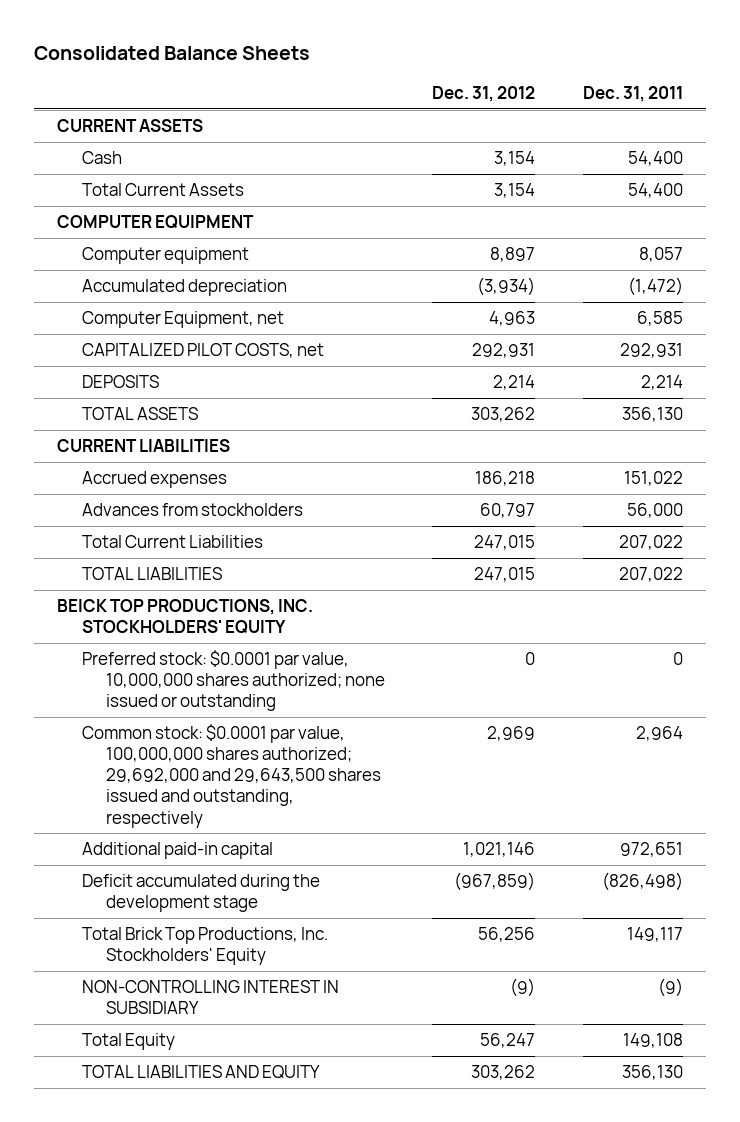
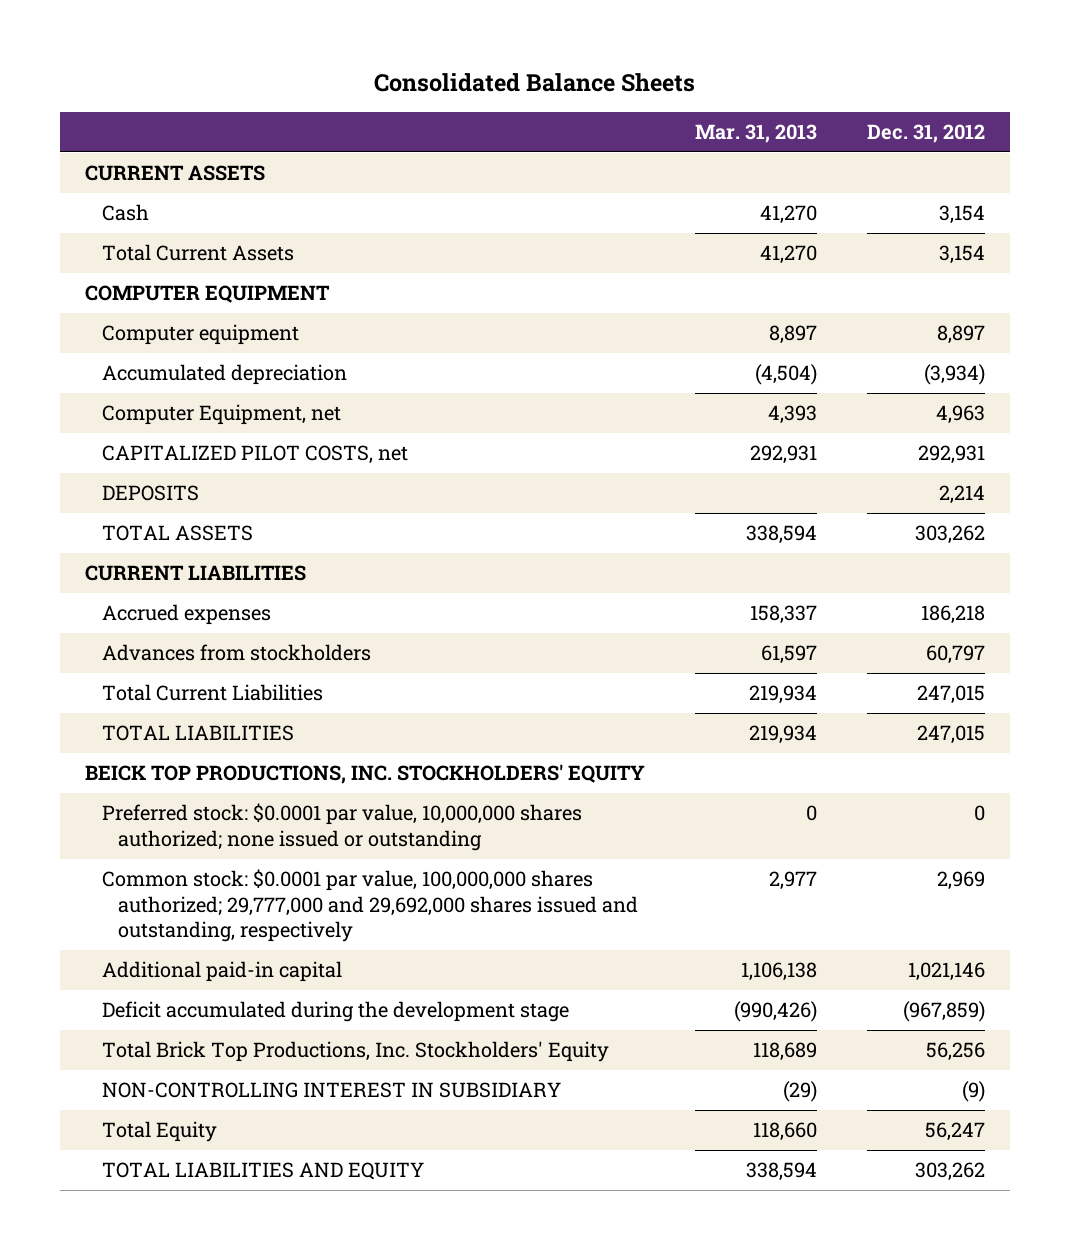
[582,86,683,103] Dec. 31, 2011 -> none
none -> [694,123,817,143] Mar. 31, 2013
[81,724,381,828] Common stock: $0.0001 par value, 100,000,000 shares authorized; 29,692,000 and 29,643,500 shares issued and outstanding, respectively -> [101,869,639,943] Common stock: $0.0001 par value, 100,000,000 shares authorized; 29,777,000 and 29,692,000 shares issued and outstanding, respectively

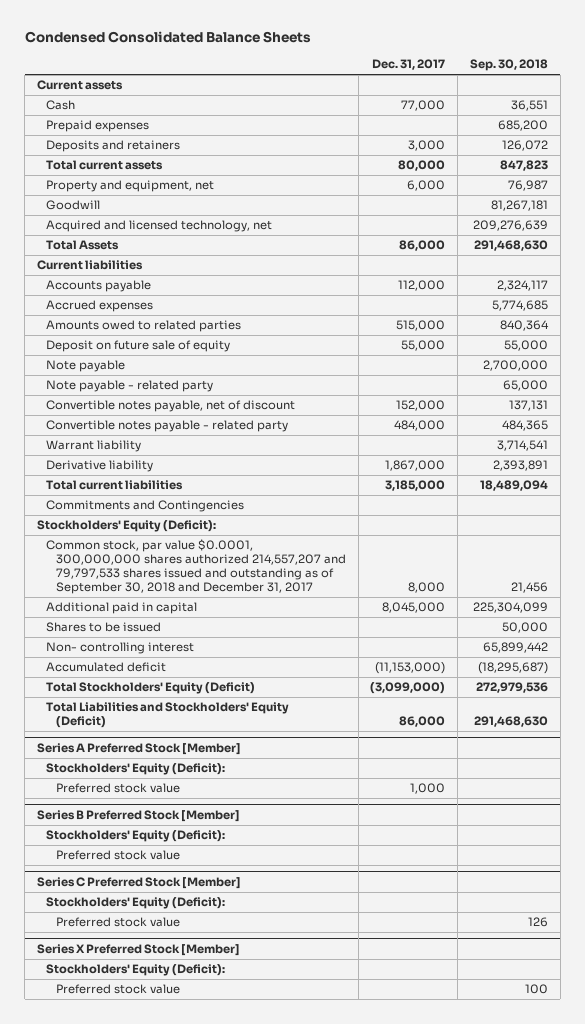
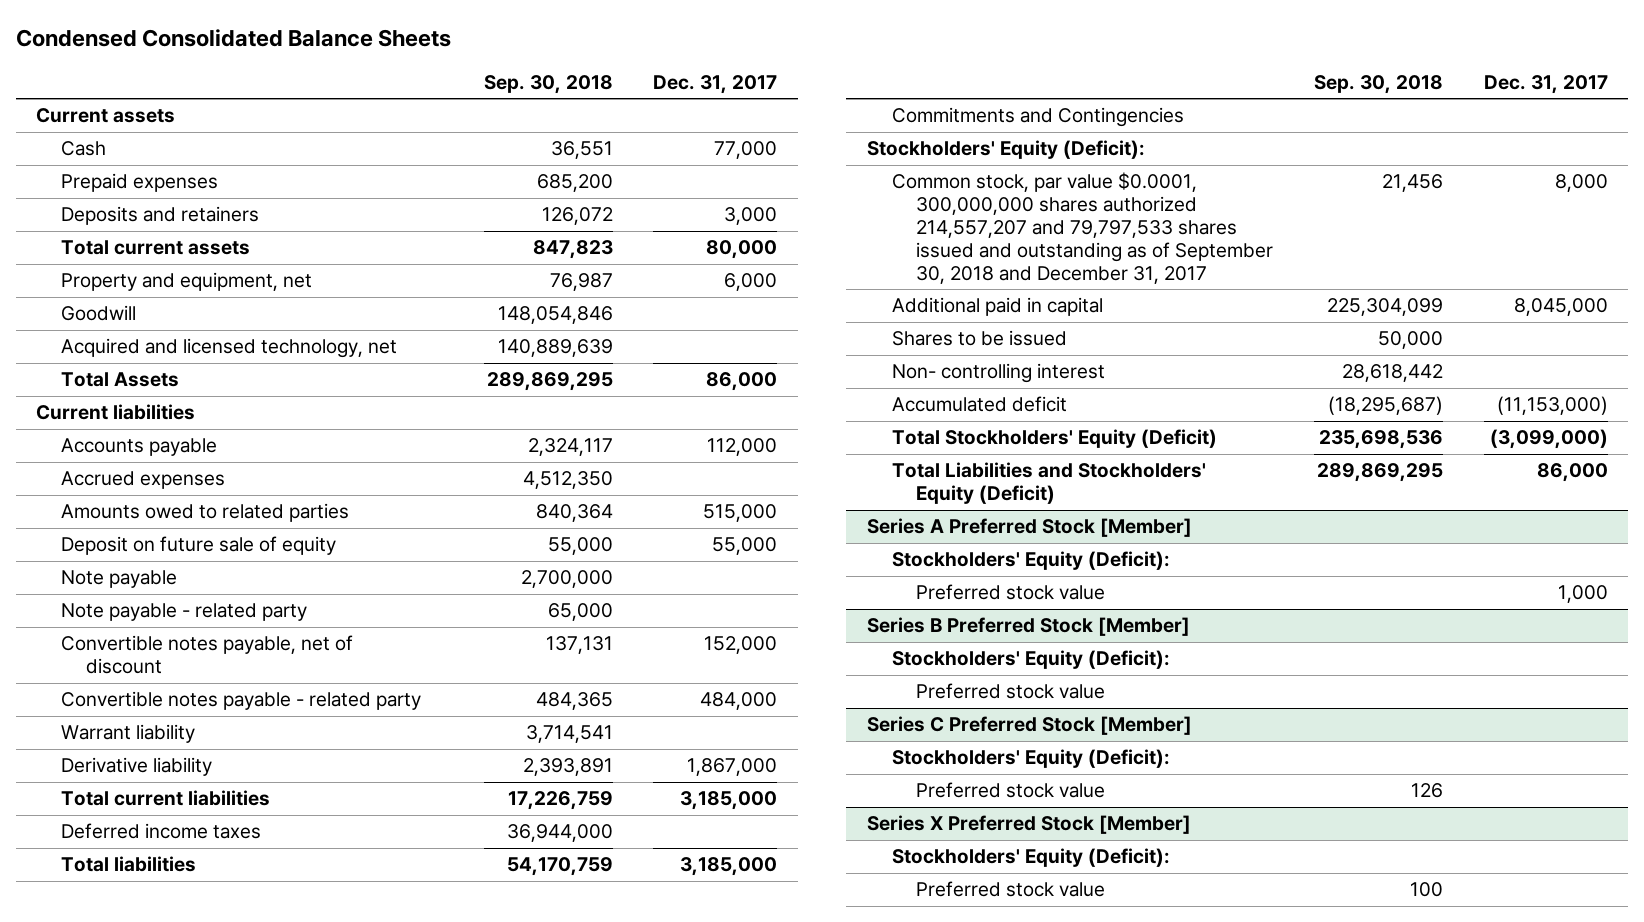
[491,200,549,212] 81,267,181 -> [497,306,613,325] 148,054,846
[473,220,549,232] 209,276,639 -> [497,339,613,358] 140,889,639
[474,240,549,252] 291,468,630 -> [486,372,613,392] 289,869,295
[492,300,549,312] 5,774,685 -> [522,471,613,490] 4,512,350
[480,480,549,492] 18,489,094 -> [507,791,613,811] 17,226,759
none -> [61,823,262,840] Deferred income taxes
none -> [61,856,197,873] Total liabilities
[483,642,549,654] 65,899,442 -> [1342,364,1444,383] 28,618,442
[476,682,549,694] 272,979,536 -> [1319,430,1444,450] 235,698,536
[474,716,549,728] 291,468,630 -> [1317,463,1444,483] 289,869,295

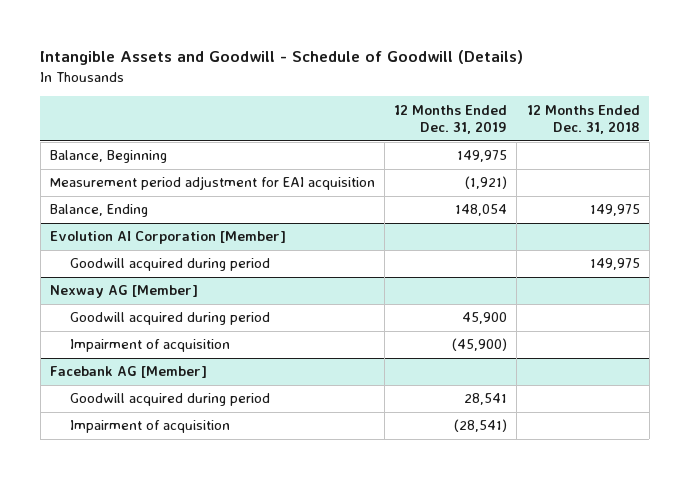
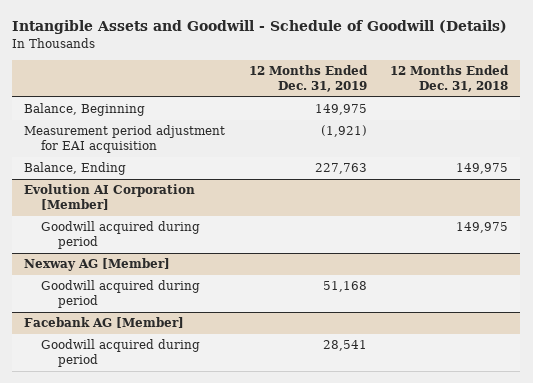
[455,204,508,217] 148,054 -> [314,163,367,175] 227,763
[70,339,231,353] Impairment of acquisition -> none
[462,312,508,325] 45,900 -> [322,281,367,293] 51,168
[70,420,231,434] Impairment of acquisition -> none

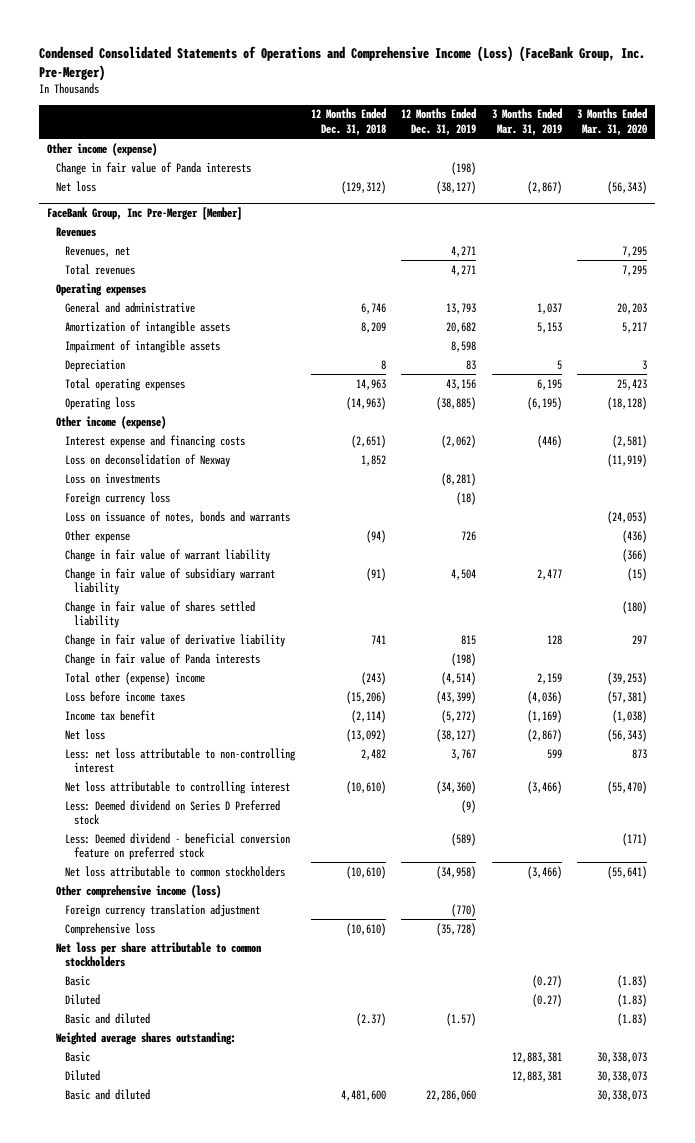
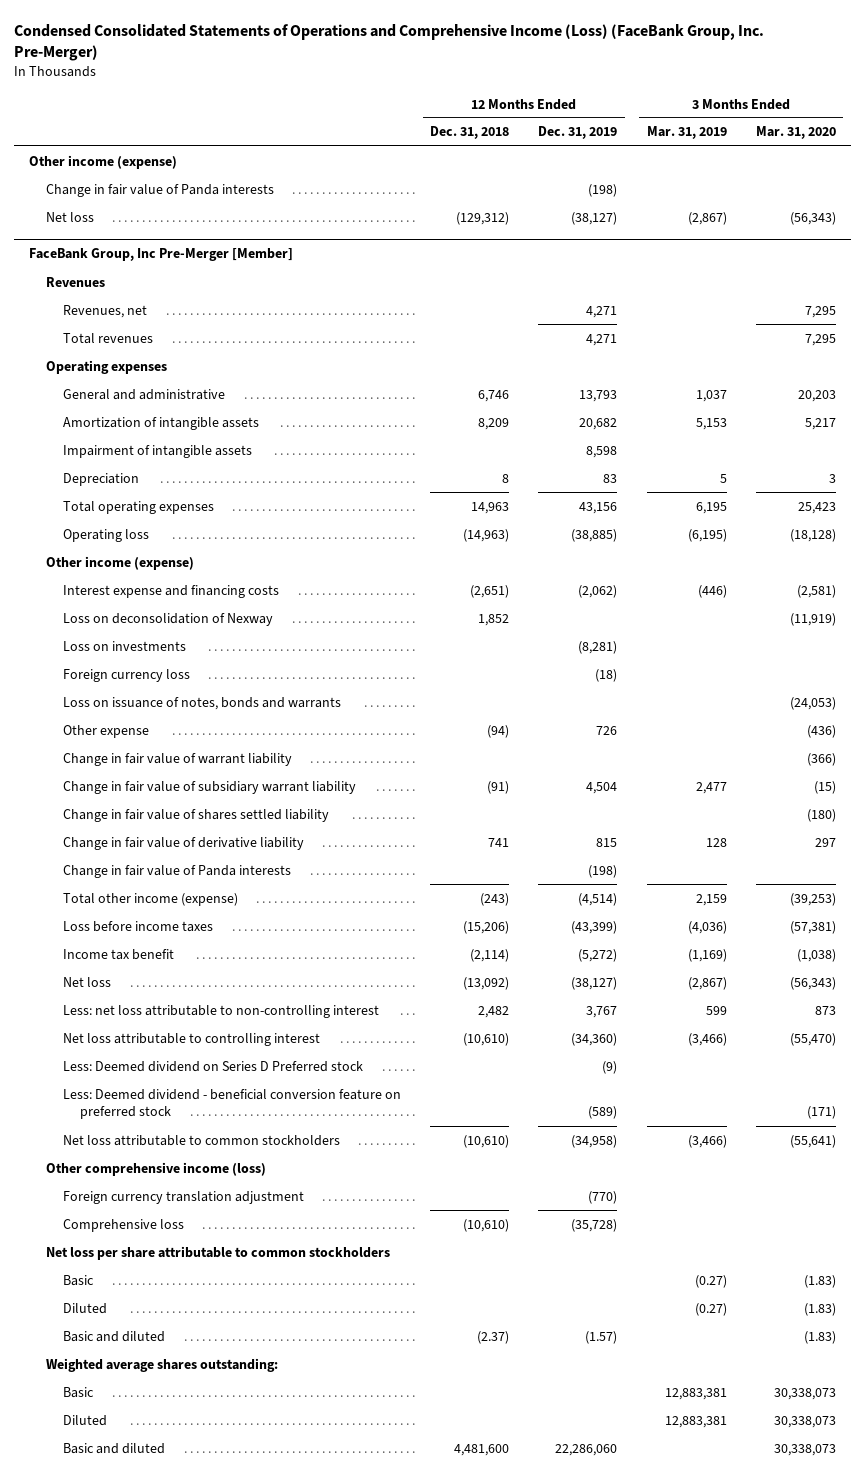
[65,671,206,685] Total other (expense) income -> [62,892,238,906] Total other income (expense)

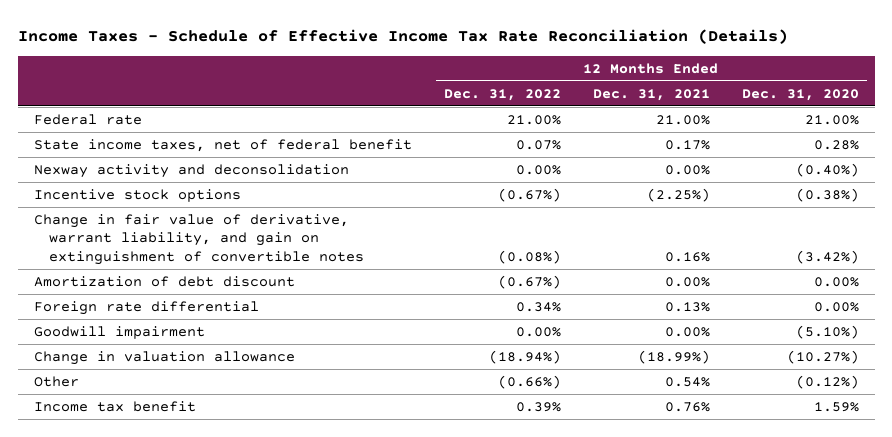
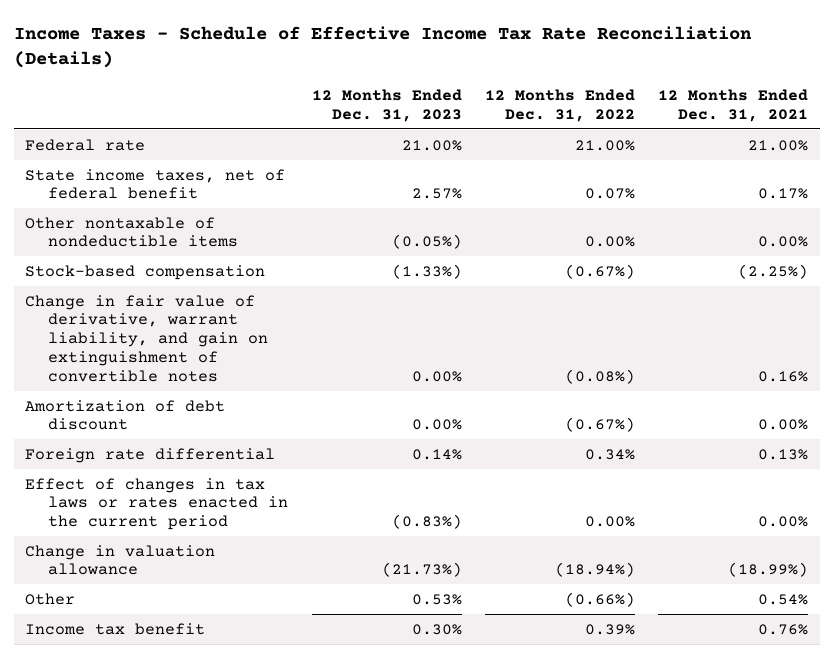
[741,88,859,101] Dec. 31, 2020 -> none
none -> [311,89,462,122] 12 Months Ended Dec. 31, 2023
[33,163,349,178] Nexway activity and deconsolidation -> none
none -> [25,216,239,248] Other nontaxable of nondeductible items
[33,188,241,202] Incentive stock options -> [25,264,266,280] Stock-based compensation
[33,325,205,339] Goodwill impairment -> none
none -> [25,477,289,531] Effect of changes in tax laws or rates enacted in the current period

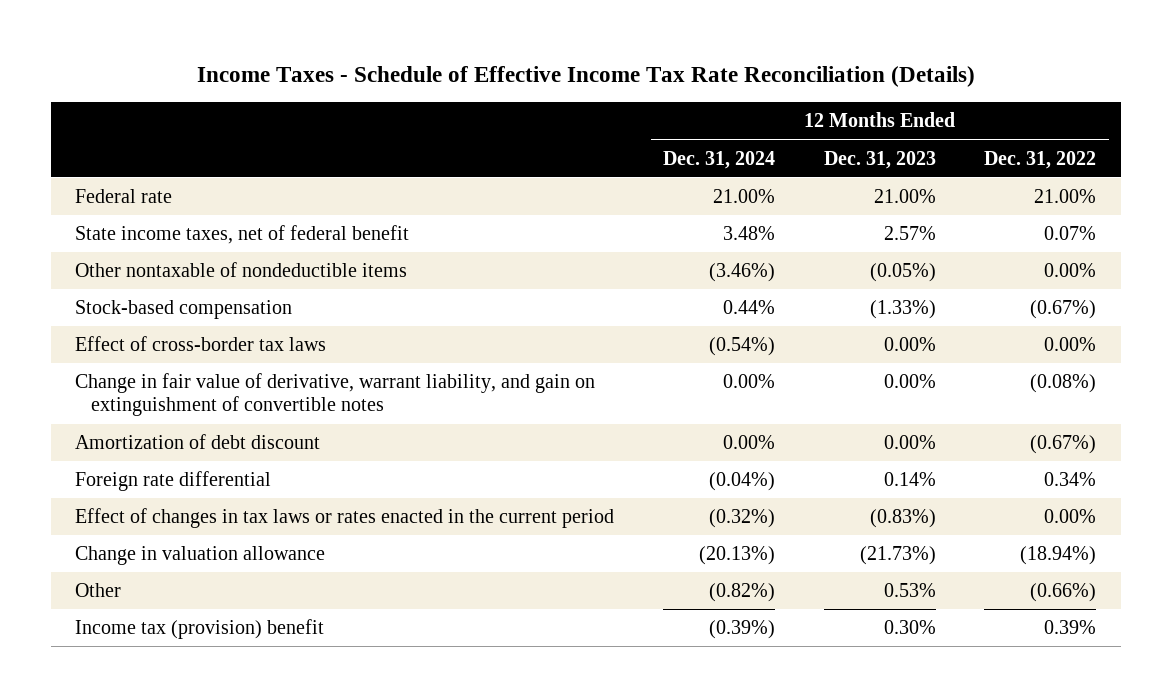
[658,89,809,122] 12 Months Ended Dec. 31, 2021 -> none
none -> [662,150,775,169] Dec. 31, 2024
none -> [75,336,327,352] Effect of cross-border tax laws
[25,622,206,635] Income tax benefit -> [75,619,325,640] Income tax (provision) benefit

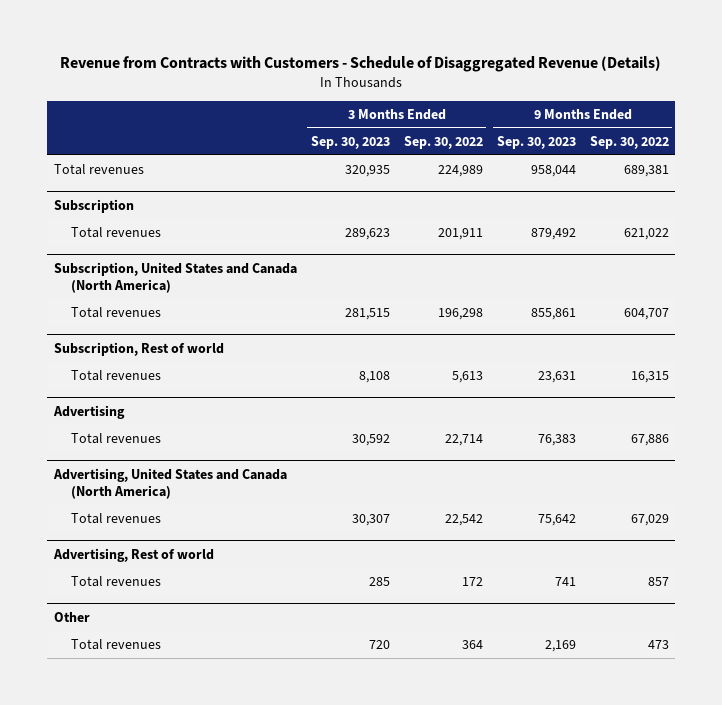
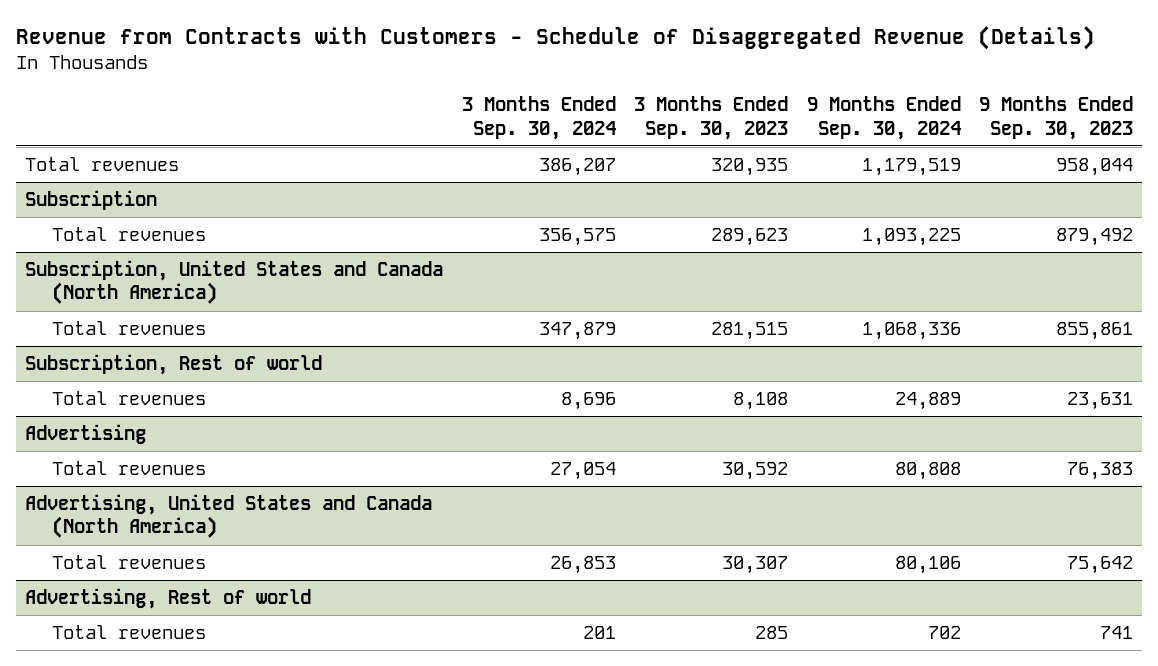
[403,135,483,149] Sep. 30, 2022 -> none
[589,135,669,149] Sep. 30, 2022 -> none
none -> [461,96,616,140] 3 Months Ended Sep. 30, 2024
none -> [806,96,961,140] 9 Months Ended Sep. 30, 2024
[53,611,90,622] Other -> none
[71,638,162,650] Total revenues -> none

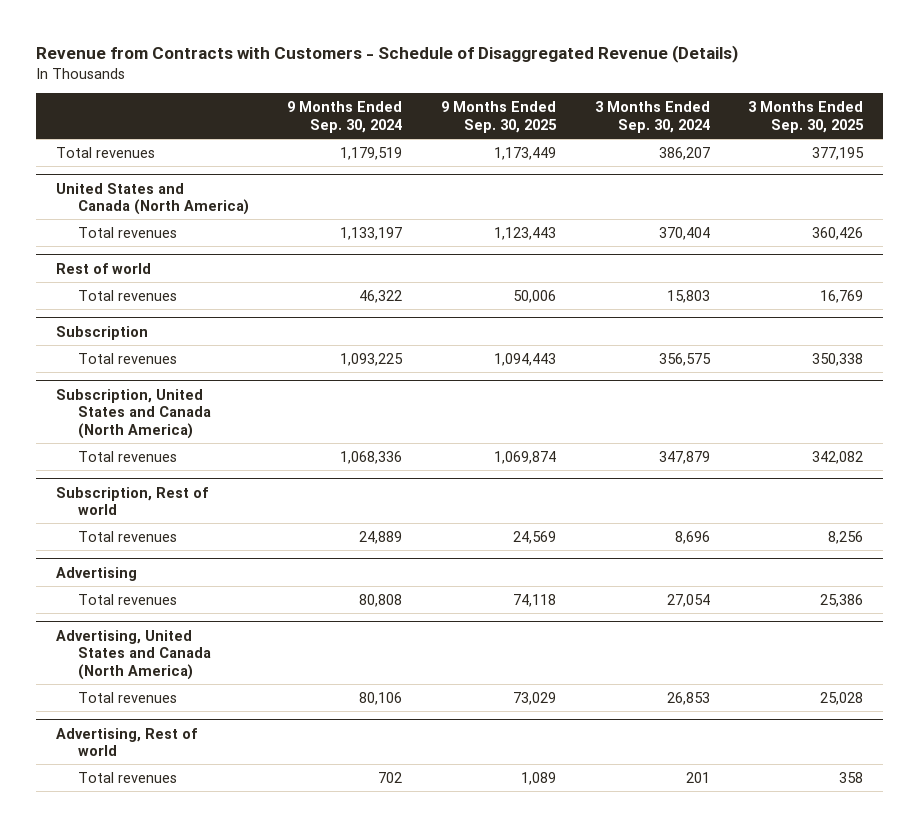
[634,96,789,140] 3 Months Ended Sep. 30, 2023 -> none
[979,96,1134,140] 9 Months Ended Sep. 30, 2023 -> none
none -> [441,101,558,133] 9 Months Ended Sep. 30, 2025
none -> [748,101,865,133] 3 Months Ended Sep. 30, 2025
none -> [55,182,249,216] United States and Canada (North America)
none -> [77,226,177,238] Total revenues
none -> [55,262,151,274] Rest of world
none -> [77,289,177,301] Total revenues

